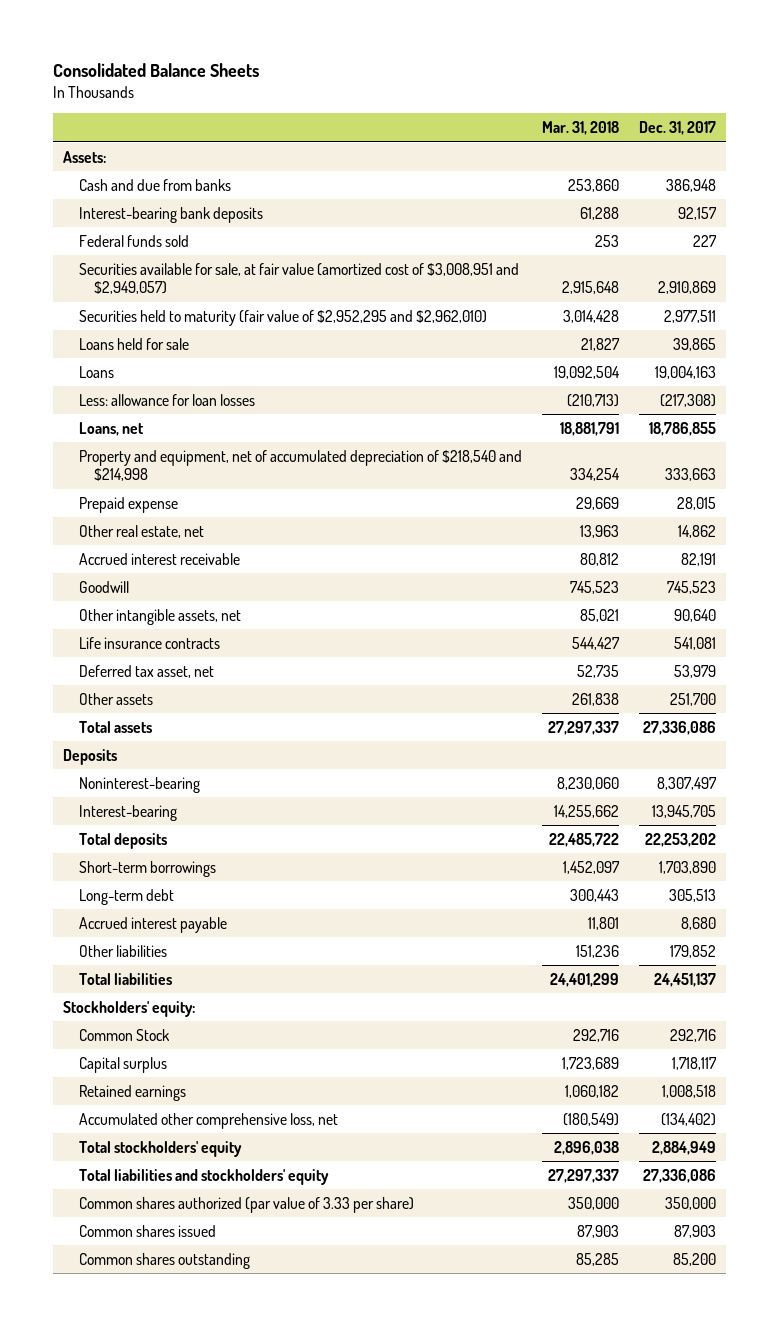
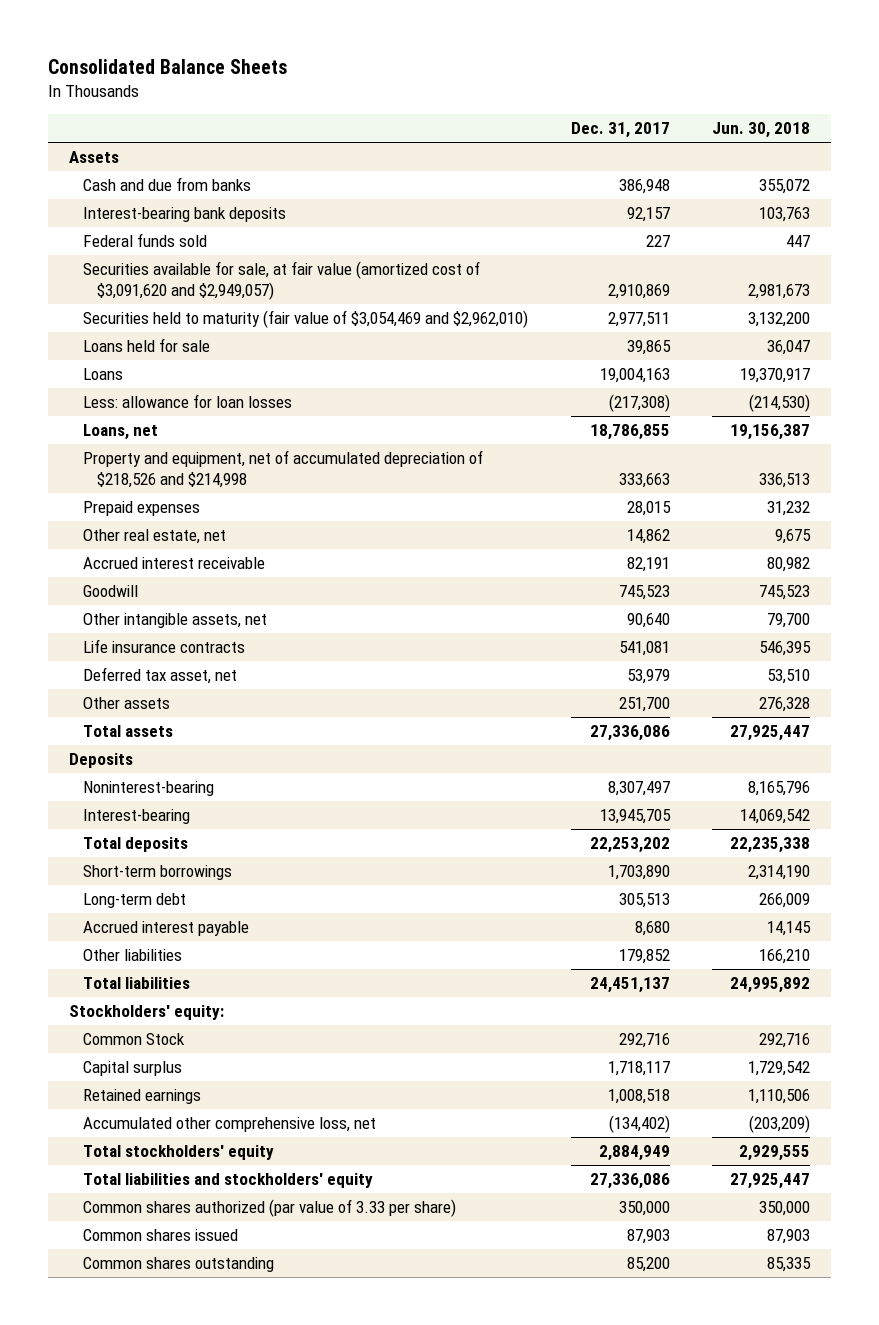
[541,121,619,136] Mar. 31, 2018 -> none
none -> [712,122,811,139] Jun. 30, 2018
[62,150,106,163] Assets: -> [69,150,120,163] Assets
[78,262,519,295] Securities available for sale, at fair value (amortized cost of $3,008,951 and $2,949,057) -> [83,260,481,300] Securities available for sale, at fair value (amortized cost of $3,091,620 and $2,949,057)
[78,309,487,326] Securities held to maturity (fair value of $2,952,295 and $2,962,010) -> [83,309,529,328] Securities held to maturity (fair value of $3,054,469 and $2,962,010)
[78,449,522,482] Property and equipment, net of accumulated depreciation of $218,540 and $214,998 -> [83,449,484,488] Property and equipment, net of accumulated depreciation of $218,526 and $214,998
[78,496,178,513] Prepaid expense -> [83,500,201,516] Prepaid expenses

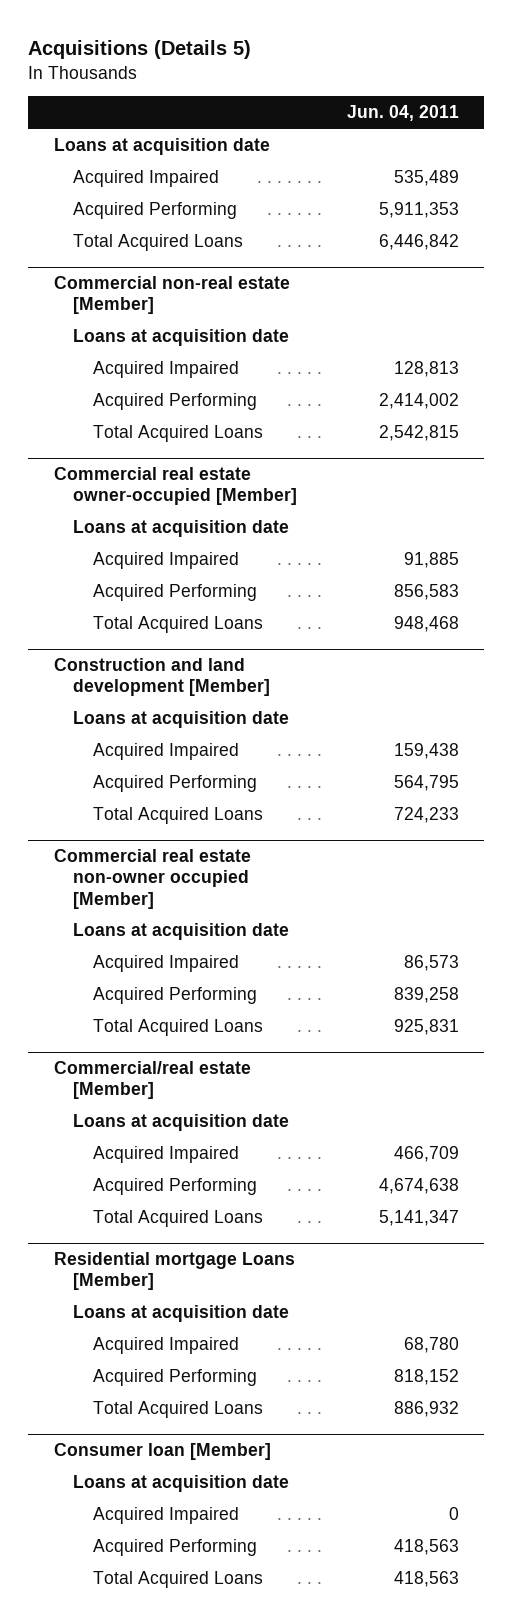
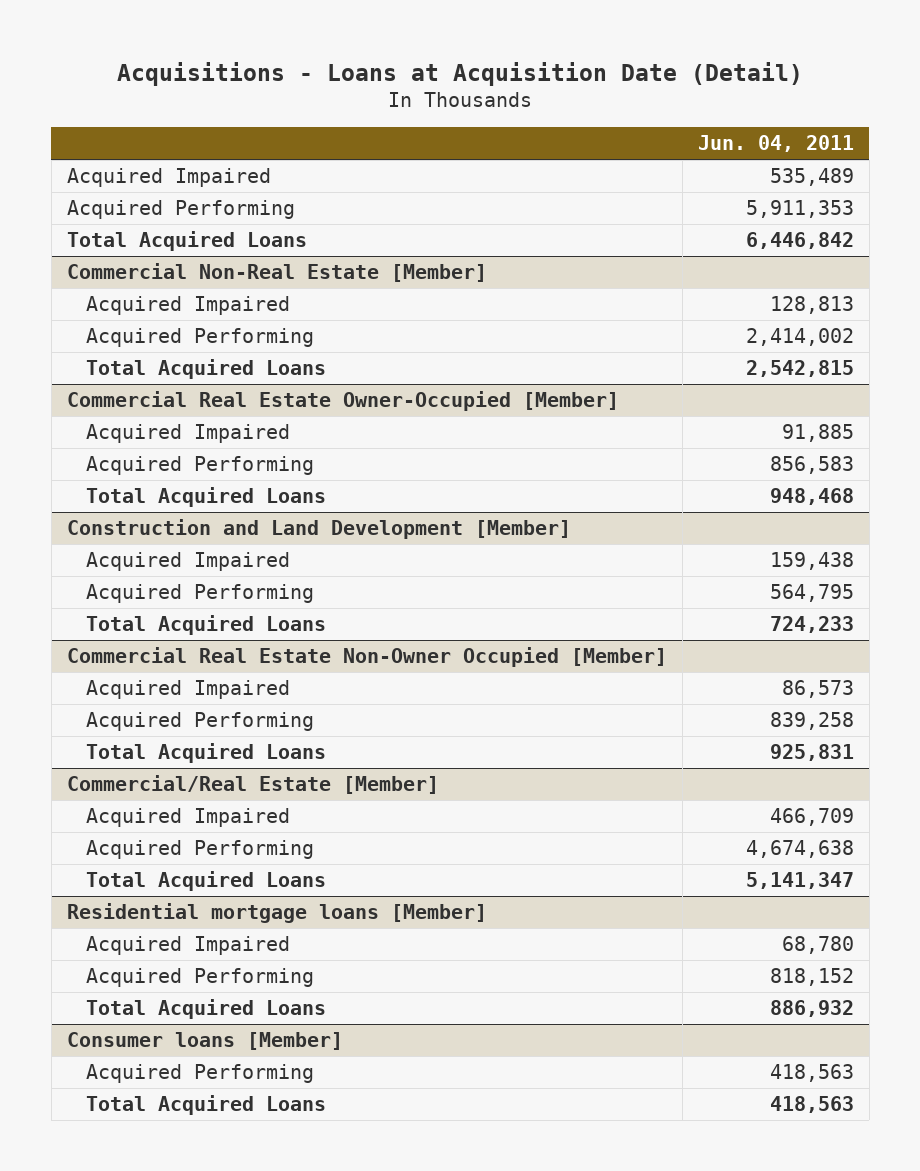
[28,40,252,60] Acquisitions (Details 5) -> [117,62,804,87] Acquisitions - Loans at Acquisition Date (Detail)
[53,137,270,155] Loans at acquisition date -> none
[73,328,290,346] Loans at acquisition date -> none
[53,276,290,315] Commercial non-real estate [Member] -> [66,263,487,283] Commercial Non-Real Estate [Member]
[73,519,290,537] Loans at acquisition date -> none
[53,467,298,506] Commercial real estate owner-occupied [Member] -> [66,391,619,412] Commercial Real Estate Owner-Occupied [Member]
[73,710,290,728] Loans at acquisition date -> none
[53,658,271,697] Construction and land development [Member] -> [66,519,571,540] Construction and Land Development [Member]
[73,922,290,940] Loans at acquisition date -> none
[53,849,251,909] Commercial real estate non-owner occupied [Member] -> [66,647,667,668] Commercial Real Estate Non-Owner Occupied [Member]
[73,1113,290,1131] Loans at acquisition date -> none
[53,1061,251,1100] Commercial/real estate [Member] -> [66,775,439,795] Commercial/Real Estate [Member]
[73,1304,290,1322] Loans at acquisition date -> none
[53,1252,295,1291] Residential mortgage Loans [Member] -> [66,903,487,924] Residential mortgage loans [Member]
[73,1474,290,1492] Loans at acquisition date -> none
[92,1506,239,1524] Acquired Impaired -> none
[53,1443,271,1461] Consumer loan [Member] -> [66,1032,343,1051] Consumer loans [Member]

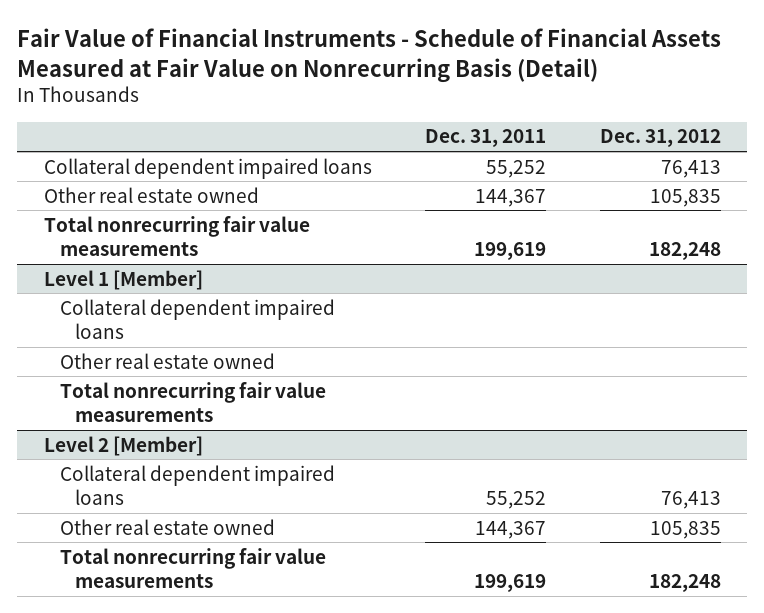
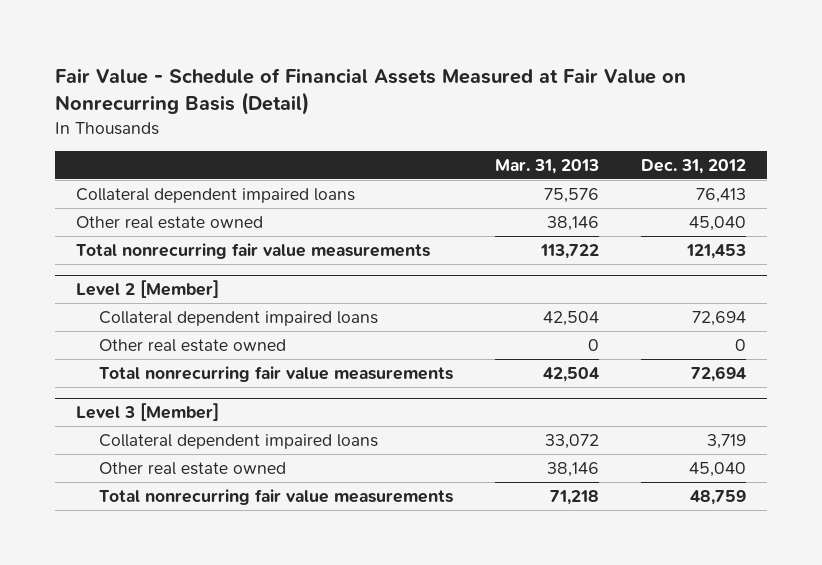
[17,27,722,83] Fair Value of Financial Instruments - Schedule of Financial Assets Measured at Fair Value on Nonrecurring Basis (Detail) -> [55,67,687,115] Fair Value - Schedule of Financial Assets Measured at Fair Value on Nonrecurring Basis (Detail)
[425,129,547,148] Dec. 31, 2011 -> none
none -> [494,158,599,174] Mar. 31, 2013
[43,269,203,290] Level 1 [Member] -> none
[59,298,335,340] Collateral dependent impaired loans -> none
[59,352,275,369] Other real estate owned -> none
[59,381,326,423] Total nonrecurring fair value measurements -> none
[649,188,721,207] 105,835 -> [689,215,747,231] 45,040
[648,242,721,261] 182,248 -> [686,243,747,259] 121,453
[660,491,721,510] 76,413 -> [692,310,747,326] 72,694
[649,520,721,539] 105,835 -> [735,338,747,351] 0
[648,574,721,593] 182,248 -> [691,365,747,382] 72,694
none -> [76,403,220,422] Level 3 [Member]
none -> [98,433,378,449] Collateral dependent impaired loans
none -> [98,461,286,475] Other real estate owned
none -> [98,488,453,505] Total nonrecurring fair value measurements

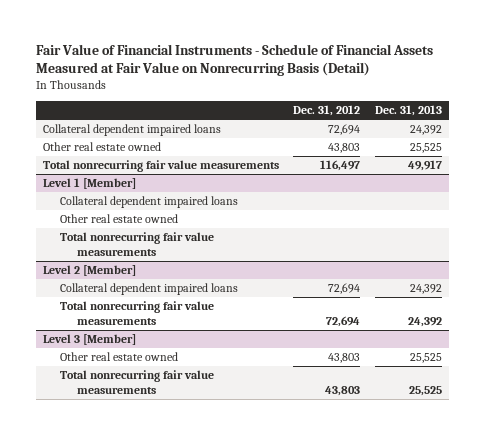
[55,67,687,115] Fair Value - Schedule of Financial Assets Measured at Fair Value on Nonrecurring Basis (Detail) -> [36,43,434,77] Fair Value of Financial Instruments - Schedule of Financial Assets Measured at Fair Value on Nonrecurring Basis (Detail)
[494,158,599,174] Mar. 31, 2013 -> none
none -> [374,105,442,117] Dec. 31, 2013
[696,187,747,203] 76,413 -> [328,124,361,136] 72,694
[689,215,747,231] 45,040 -> [328,143,361,154] 43,803
[686,243,747,259] 121,453 -> [320,160,361,172] 116,497
none -> [43,178,137,190] Level 1 [Member]
none -> [59,196,238,209] Collateral dependent impaired loans
none -> [59,214,178,224] Other real estate owned
none -> [59,232,214,257] Total nonrecurring fair value measurements
[98,338,286,352] Other real estate owned -> none
[98,433,378,449] Collateral dependent impaired loans -> none
[689,461,747,477] 45,040 -> [328,353,361,364] 43,803
[690,489,747,505] 48,759 -> [325,386,361,397] 43,803

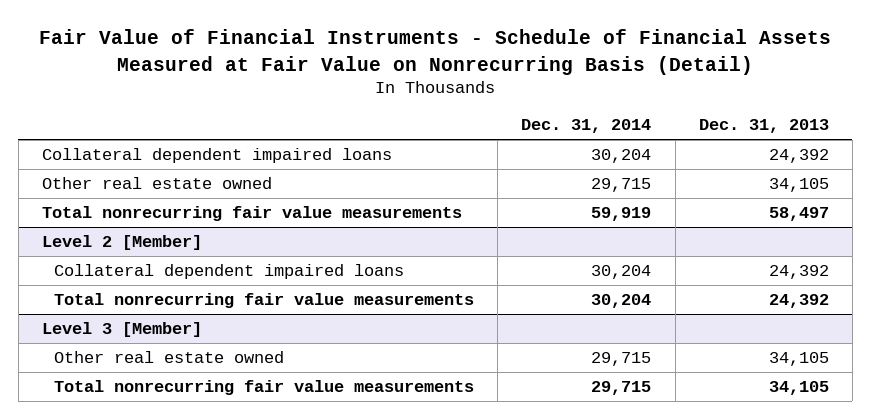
[293,105,361,117] Dec. 31, 2012 -> none
none -> [521,119,652,134] Dec. 31, 2014
[43,178,137,190] Level 1 [Member] -> none
[59,196,238,209] Collateral dependent impaired loans -> none
[59,214,178,224] Other real estate owned -> none
[59,232,214,257] Total nonrecurring fair value measurements -> none
[409,143,442,154] 25,525 -> [768,177,829,192] 34,105
[407,160,442,172] 49,917 -> [768,206,829,221] 58,497
[409,353,442,364] 25,525 -> [768,351,829,366] 34,105
[408,386,442,397] 25,525 -> [768,380,829,395] 34,105

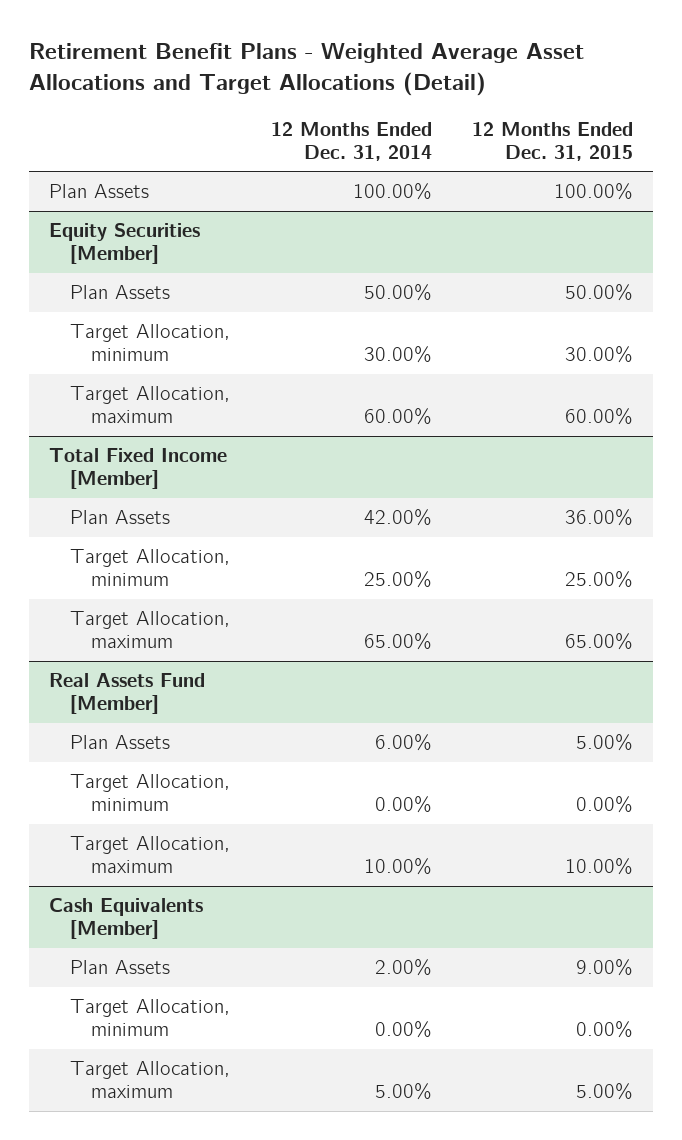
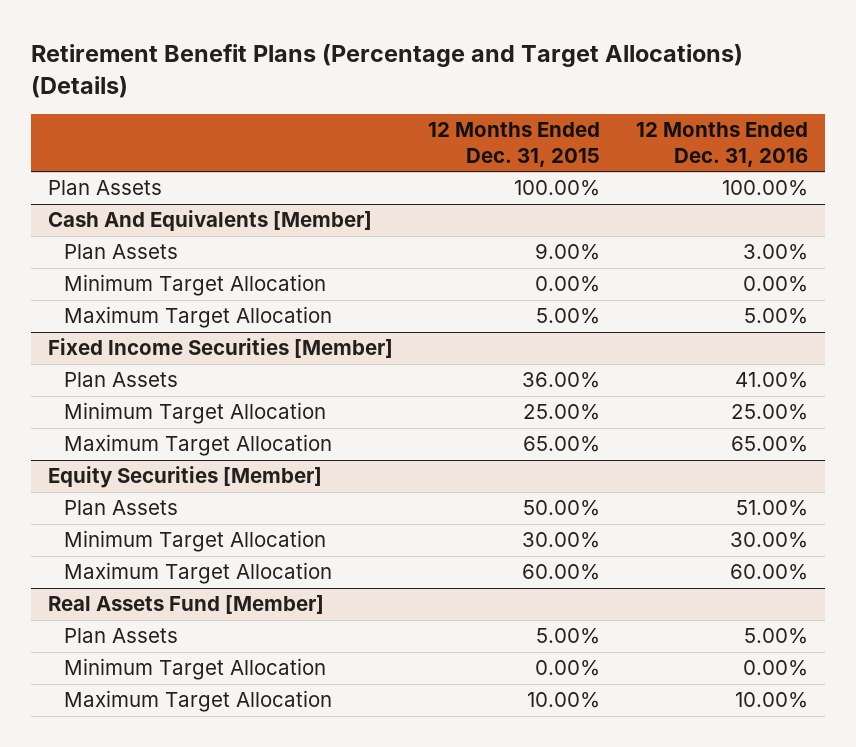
[29,43,585,96] Retirement Benefit Plans - Weighted Average Asset Allocations and Target Allocations (Detail) -> [30,44,743,98] Retirement Benefit Plans (Percentage and Target Allocations) (Details)
[270,121,432,161] 12 Months Ended Dec. 31, 2014 -> none
none -> [635,122,808,167] 12 Months Ended Dec. 31, 2016
none -> [48,210,373,232] Cash And Equivalents [Member]
none -> [64,244,179,260] Plan Assets
none -> [64,274,327,297] Minimum Target Allocation
none -> [64,306,333,329] Maximum Target Allocation
none -> [48,338,394,359] Fixed Income Securities [Member]
none -> [64,372,179,388] Plan Assets
none -> [64,402,327,425] Minimum Target Allocation
none -> [64,434,333,457] Maximum Target Allocation
[49,448,228,490] Total Fixed Income [Member] -> none
[70,510,171,525] Plan Assets -> none
[70,549,231,587] Target Allocation, minimum -> none
[70,611,231,649] Target Allocation, maximum -> none
[70,324,231,362] Target Allocation, minimum -> [64,530,327,553] Minimum Target Allocation
[70,386,231,424] Target Allocation, maximum -> [64,562,333,585] Maximum Target Allocation
[49,898,204,940] Cash Equivalents [Member] -> none
[70,960,171,975] Plan Assets -> none
[70,999,231,1037] Target Allocation, minimum -> none
[70,1061,231,1099] Target Allocation, maximum -> none
[70,774,231,812] Target Allocation, minimum -> [64,658,327,681] Minimum Target Allocation
[70,836,231,874] Target Allocation, maximum -> [64,690,333,713] Maximum Target Allocation

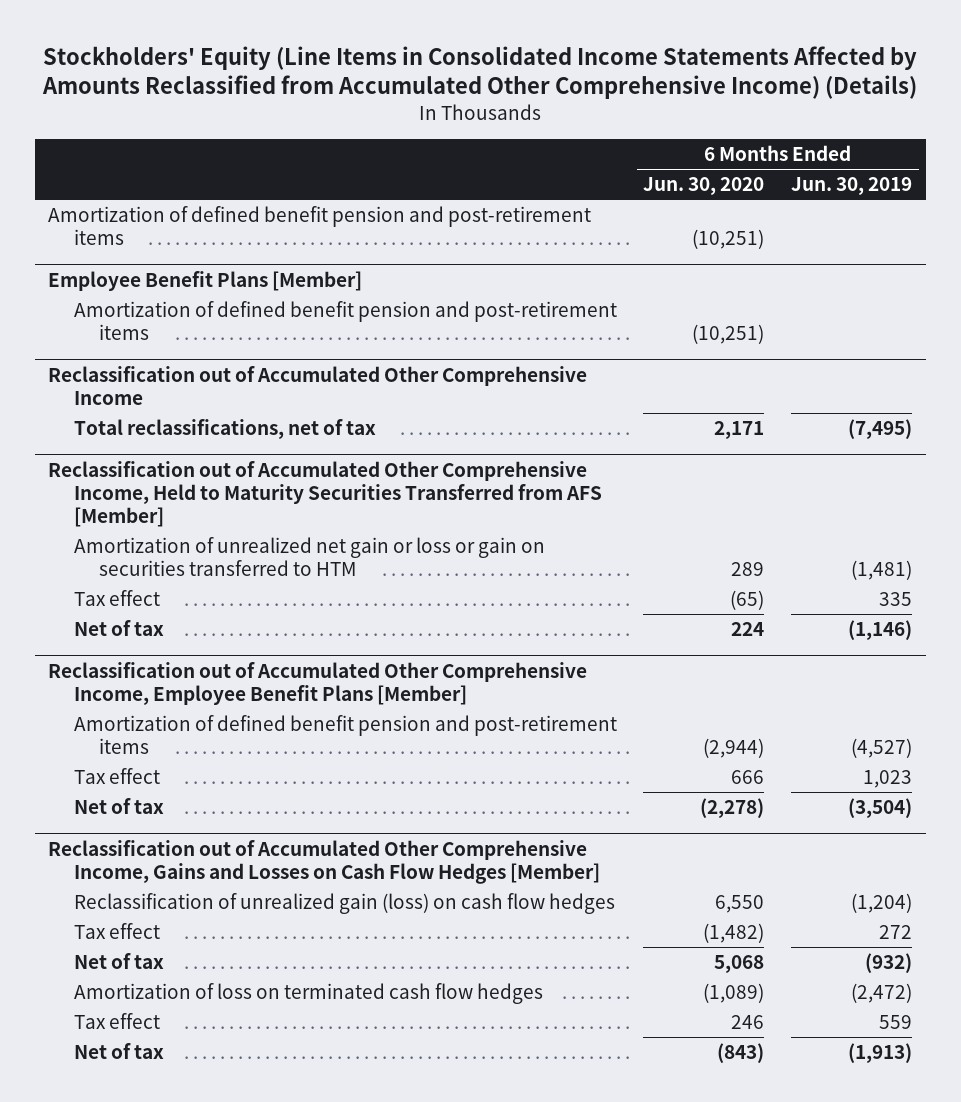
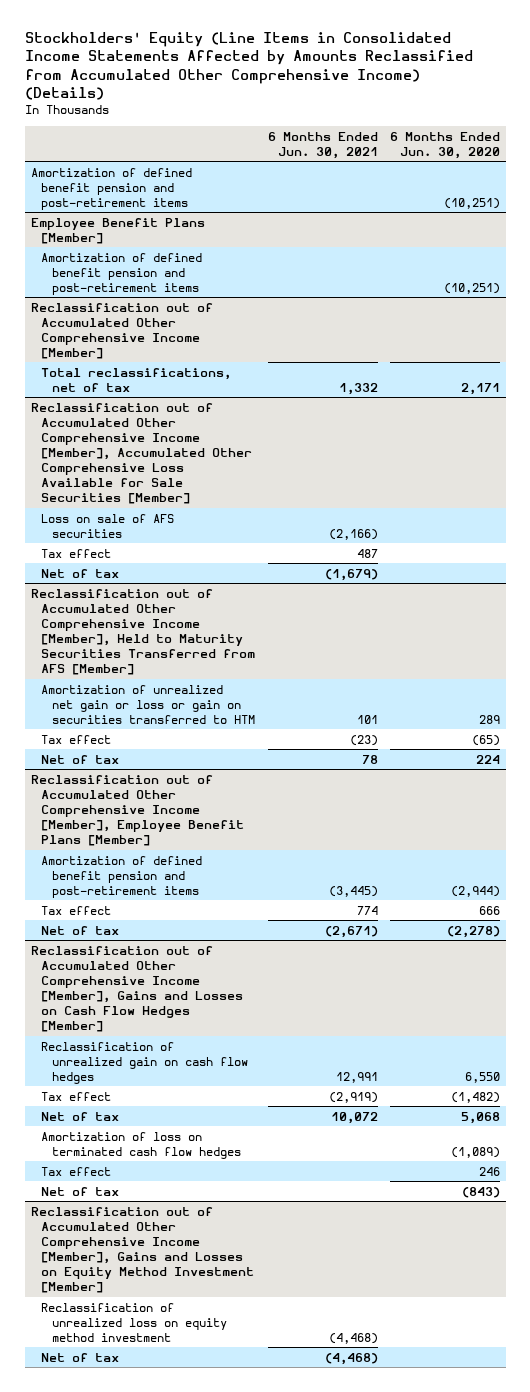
[791,177,913,196] Jun. 30, 2019 -> none
none -> [267,131,378,159] 6 Months Ended Jun. 30, 2021
[48,365,588,405] Reclassification out of Accumulated Other Comprehensive Income -> [30,302,213,359] Reclassification out of Accumulated Other Comprehensive Income [Member]
none -> [30,402,253,504] Reclassification out of Accumulated Other Comprehensive Income [Member], Accumulated Other Comprehensive Loss Available for Sale Securities [Member]
none -> [41,513,175,538] Loss on sale of AFS securities
none -> [41,548,112,558] Tax effect
none -> [41,568,120,578] Net of tax
[48,460,602,527] Reclassification out of Accumulated Other Comprehensive Income, Held to Maturity Securities Transferred from AFS [Member] -> [30,588,256,675] Reclassification out of Accumulated Other Comprehensive Income [Member], Held to Maturity Securities Transferred from AFS [Member]
[48,661,588,705] Reclassification out of Accumulated Other Comprehensive Income, Employee Benefit Plans [Member] -> [30,774,245,846] Reclassification out of Accumulated Other Comprehensive Income [Member], Employee Benefit Plans [Member]
[48,839,600,884] Reclassification out of Accumulated Other Comprehensive Income, Gains and Losses on Cash Flow Hedges [Member] -> [30,945,244,1032] Reclassification out of Accumulated Other Comprehensive Income [Member], Gains and Losses on Cash Flow Hedges [Member]
[73,893,615,915] Reclassification of unrealized gain (loss) on cash flow hedges -> [41,1041,249,1084] Reclassification of unrealized gain on cash flow hedges
none -> [30,1206,255,1293] Reclassification out of Accumulated Other Comprehensive Income [Member], Gains and Losses on Equity Method Investment [Member]
none -> [41,1302,228,1342] Reclassification of unrealized loss on equity method investment
none -> [41,1352,120,1362] Net of tax

